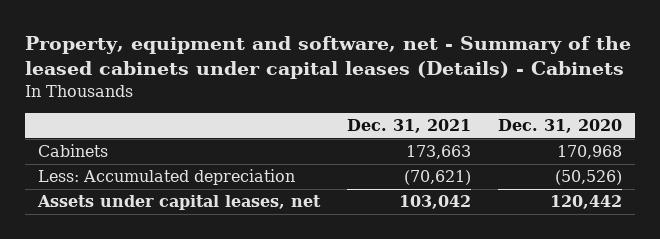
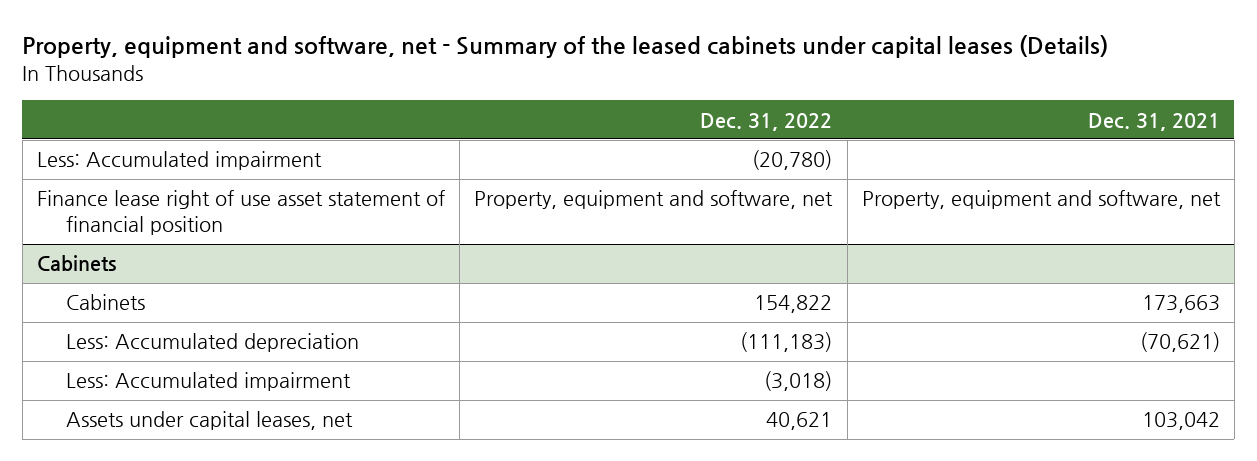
[25,36,632,79] Property, equipment and software, net - Summary of the leased cabinets under capital leases (Details) - Cabinets -> [22,35,1109,59] Property, equipment and software, net - Summary of the leased cabinets under capital leases (Details)
[497,118,622,133] Dec. 31, 2020 -> none
none -> [700,112,833,131] Dec. 31, 2022
none -> [37,151,323,171] Less: Accumulated impairment
none -> [37,190,446,236] Finance lease right of use asset statement of financial position
none -> [37,255,117,272] Cabinets
none -> [65,372,351,392] Less: Accumulated impairment

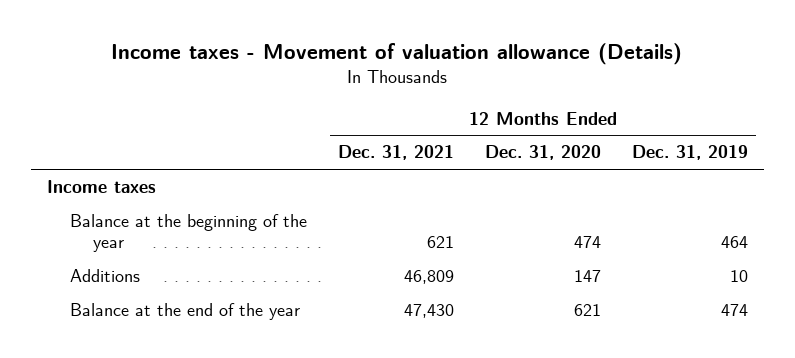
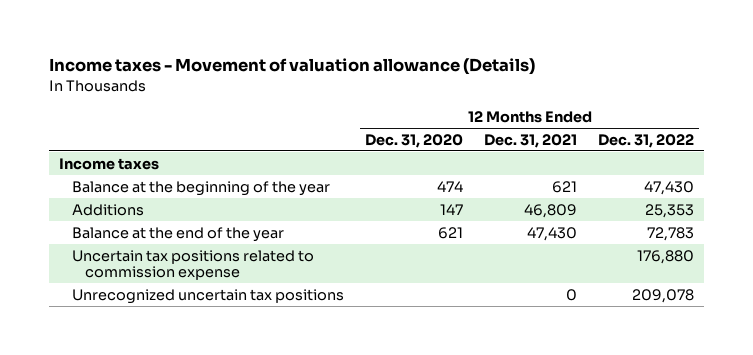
[631,145,748,161] Dec. 31, 2019 -> none
none -> [597,133,694,148] Dec. 31, 2022
none -> [72,249,315,281] Uncertain tax positions related to commission expense
none -> [72,288,345,304] Unrecognized uncertain tax positions

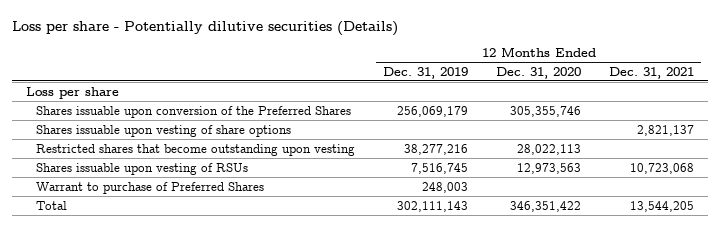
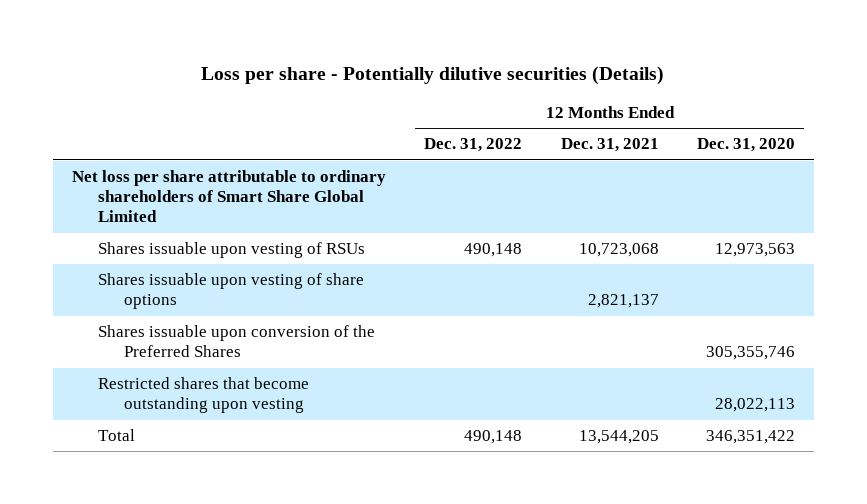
[383,66,469,79] Dec. 31, 2019 -> none
none -> [424,138,523,153] Dec. 31, 2022
[26,86,120,99] Loss per share -> [72,170,387,223] Net loss per share attributable to ordinary shareholders of Smart Share Global Limited
[36,162,249,175] Shares issuable upon vesting of RSUs -> [98,242,366,259] Shares issuable upon vesting of RSUs
[36,105,352,118] Shares issuable upon conversion of the Preferred Shares -> [98,325,376,358] Shares issuable upon conversion of the Preferred Shares
[36,181,265,194] Warrant to purchase of Preferred Shares -> none

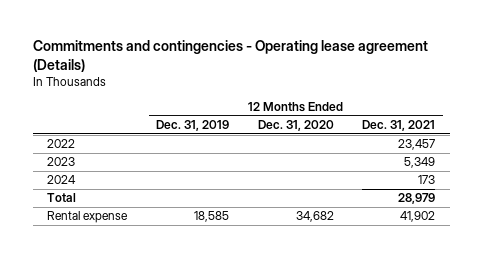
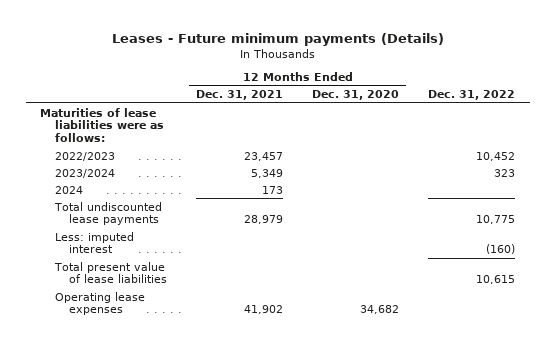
[32,40,428,72] Commitments and contingencies - Operating lease agreement (Details) -> [111,32,444,46] Leases - Future minimum payments (Details)
[155,120,229,132] Dec. 31, 2019 -> none
none -> [428,90,516,101] Dec. 31, 2022
none -> [40,107,164,143] Maturities of lease liabilities were as follows:
[47,139,76,149] 2022 -> [54,151,115,161] 2022/2023
[47,157,76,167] 2023 -> [54,168,115,178] 2023/2024
[47,193,77,203] Total -> [53,201,162,226] Total undiscounted lease payments
none -> [54,231,134,254] Less: imputed interest
none -> [53,261,168,284] Total present value of lease liabilities
[47,211,129,224] Rental expense -> [54,291,145,316] Operating lease expenses

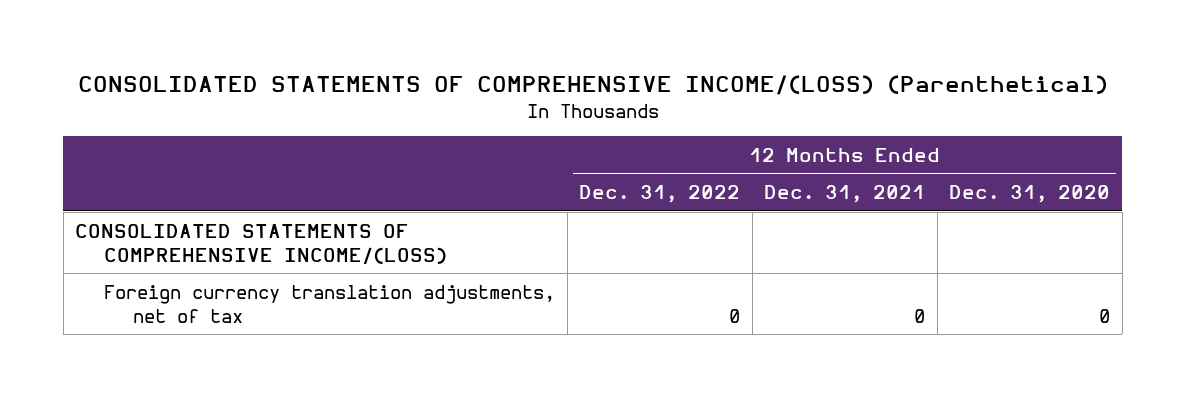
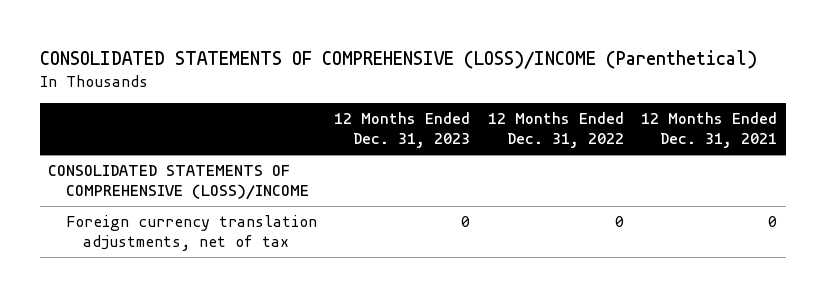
[77,75,1108,96] CONSOLIDATED STATEMENTS OF COMPREHENSIVE INCOME/(LOSS) (Parenthetical) -> [39,49,757,69] CONSOLIDATED STATEMENTS OF COMPREHENSIVE (LOSS)/INCOME (Parenthetical)
[949,185,1111,204] Dec. 31, 2020 -> none
none -> [334,112,471,149] 12 Months Ended Dec. 31, 2023
[75,223,448,264] CONSOLIDATED STATEMENTS OF COMPREHENSIVE INCOME/(LOSS) -> [48,165,309,201] CONSOLIDATED STATEMENTS OF COMPREHENSIVE (LOSS)/INCOME

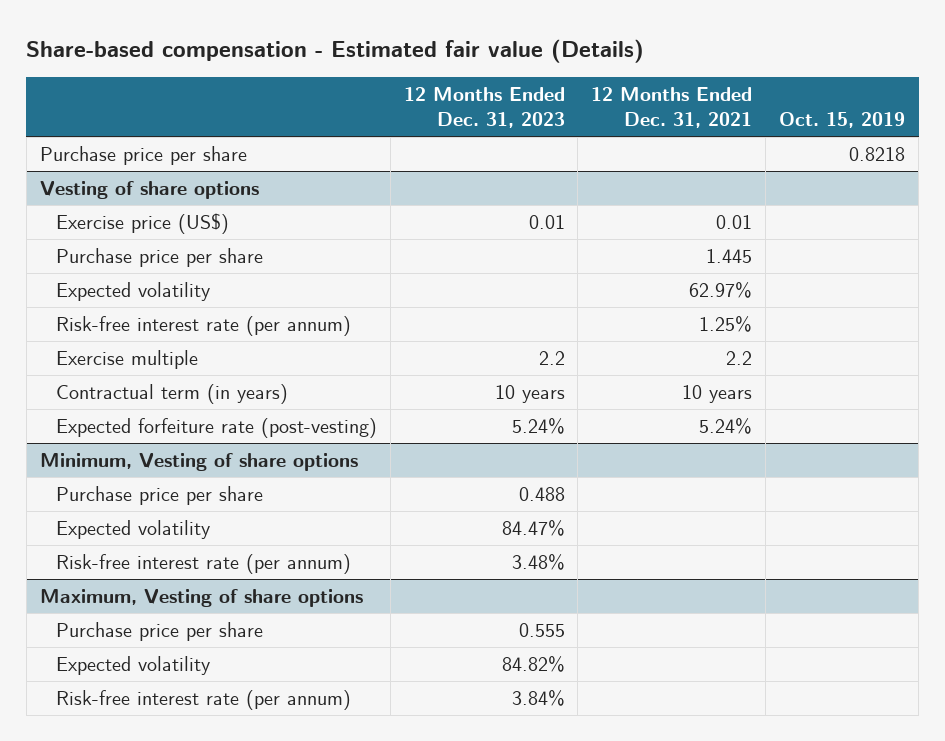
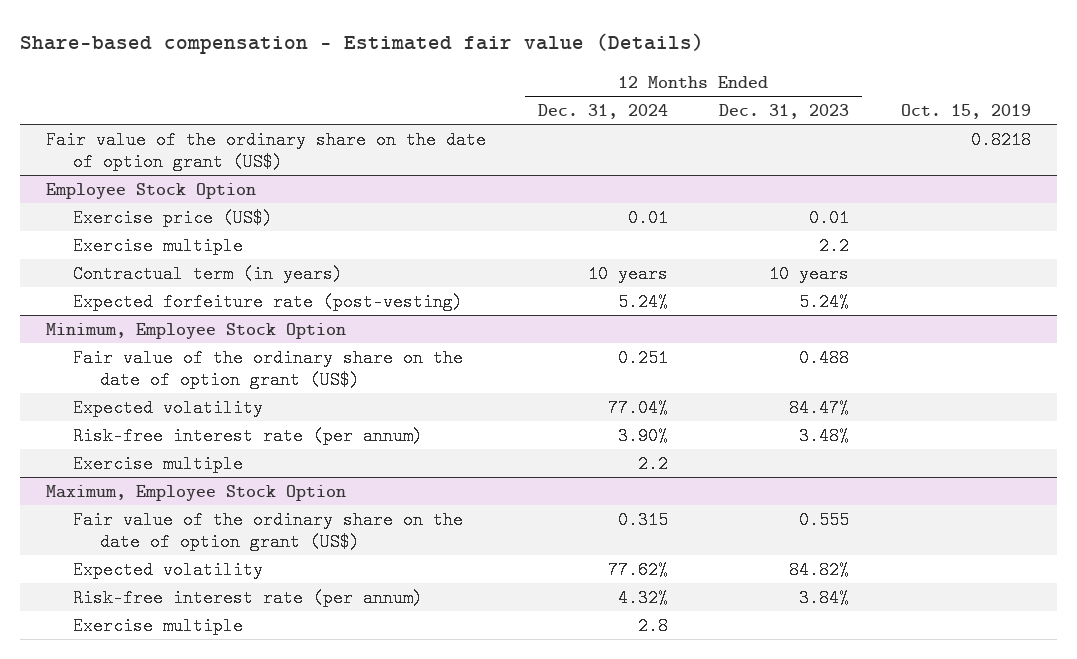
[591,86,753,129] 12 Months Ended Dec. 31, 2021 -> none
none -> [537,104,668,120] Dec. 31, 2024
[39,145,247,165] Purchase price per share -> [45,130,486,171] Fair value of the ordinary share on the date of option grant (US$)
[39,180,259,199] Vesting of share options -> [45,182,256,199] Employee Stock Option
[55,247,263,267] Purchase price per share -> none
[55,281,210,301] Expected volatility -> none
[55,315,351,336] Risk-free interest rate (per annum) -> none
[39,452,358,471] Minimum, Vesting of share options -> none
none -> [45,322,346,339] Minimum, Employee Stock Option
[55,485,263,505] Purchase price per share -> [73,348,464,389] Fair value of the ordinary share on the date of option grant (US$)
[39,588,363,607] Maximum, Vesting of share options -> none
none -> [73,454,244,473] Exercise multiple
none -> [45,484,346,501] Maximum, Employee Stock Option
[55,621,263,641] Purchase price per share -> [73,510,464,551] Fair value of the ordinary share on the date of option grant (US$)
none -> [73,616,244,635] Exercise multiple

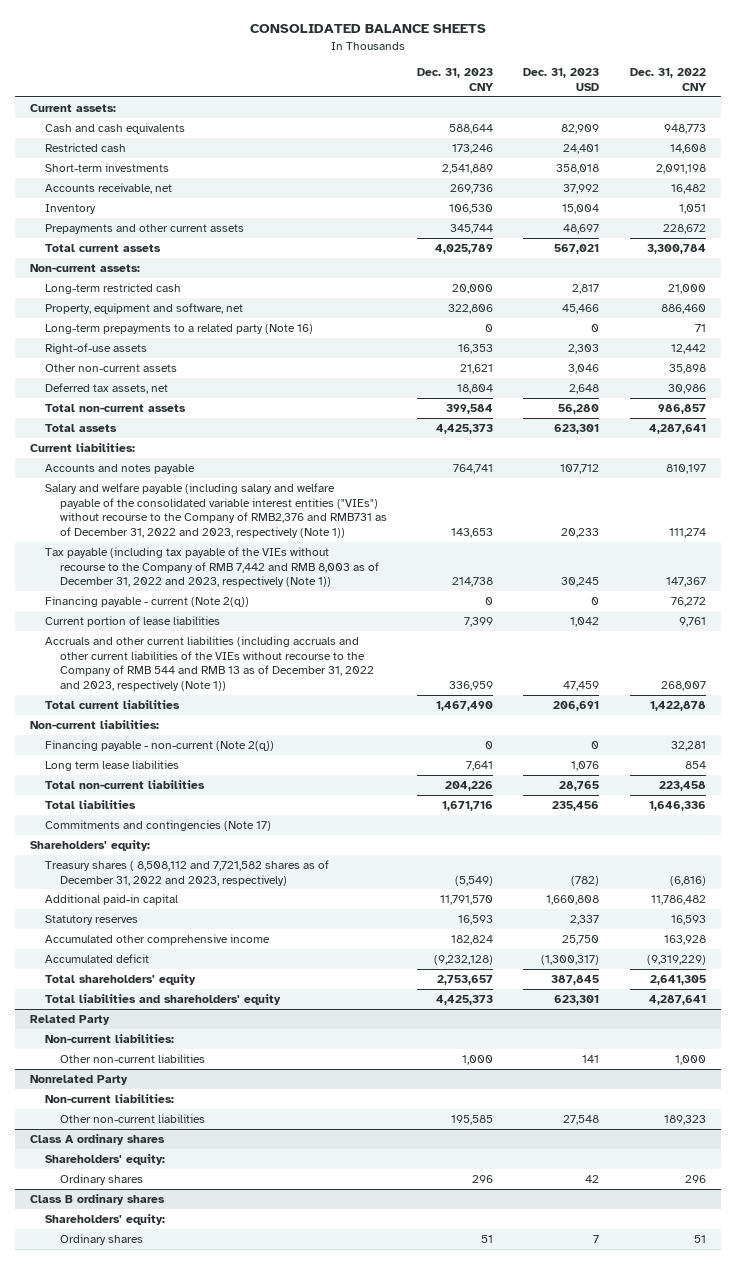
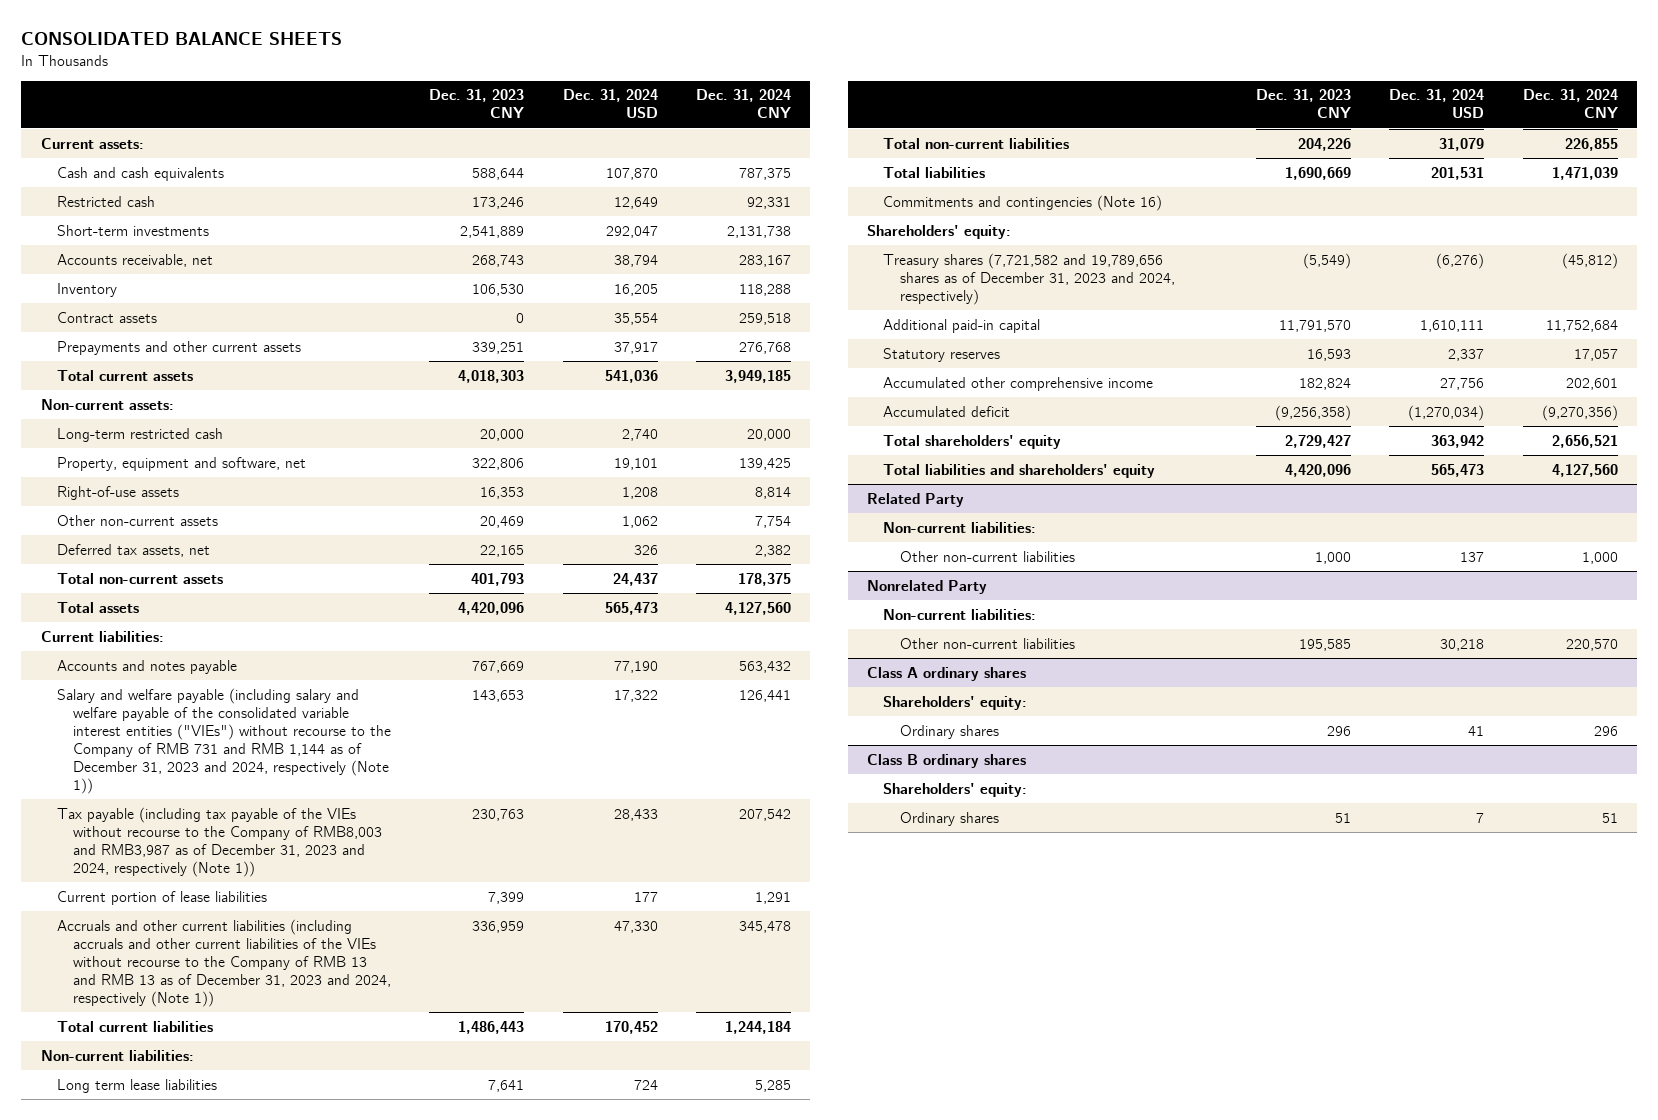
[523,68,600,91] Dec. 31, 2023 USD -> none
[629,68,707,91] Dec. 31, 2022 CNY -> none
none -> [562,89,658,119] Dec. 31, 2024 USD
none -> [695,89,791,119] Dec. 31, 2024 CNY
[450,184,494,195] 269,736 -> [472,254,525,267] 268,743
none -> [56,311,157,323] Contract assets
[450,224,494,235] 345,744 -> [472,341,525,354] 339,251
[435,244,494,255] 4,025,789 -> [458,369,525,383] 4,018,303
[44,324,313,335] Long-term prepayments to a related party (Note 16) -> none
[460,364,494,375] 21,621 -> [480,515,525,528] 20,469
[457,384,494,395] 18,804 -> [480,544,525,557] 22,165
[446,404,494,415] 399,584 -> [471,572,525,586] 401,793
[436,424,494,435] 4,425,373 -> [458,601,525,615] 4,420,096
[44,596,249,608] Financing payable - current (Note 2(q)) -> none
[453,464,494,475] 764,741 -> [472,660,525,673] 767,669
[44,483,387,538] Salary and welfare payable (including salary and welfare payable of the consolidated variable interest entities ("VIEs") without recourse to the Company of RMB2,376 and RMB731 as of December 31, 2022 and 2023, respectively (Note 1)) -> [56,687,391,795] Salary and welfare payable (including salary and welfare payable of the consolidated variable interest entities ("VIEs") without recourse to the Company of RMB 731 and RMB 1,144 as of December 31, 2023 and 2024, respectively (Note 1))
[44,547,379,588] Tax payable (including tax payable of the VIEs without recourse to the Company of RMB 7,442 and RMB 8,003 as of December 31, 2022 and 2023, respectively (Note 1)) -> [56,806,382,877] Tax payable (including tax payable of the VIEs without recourse to the Company of RMB8,003 and RMB3,987 as of December 31, 2023 and 2024, respectively (Note 1))
[452,577,494,588] 214,738 -> [472,808,525,821] 230,763
[44,636,374,691] Accruals and other current liabilities (including accruals and other current liabilities of the VIEs without recourse to the Company of RMB 544 and RMB 13 as of December 31, 2022 and 2023, respectively (Note 1)) -> [56,918,391,1008] Accruals and other current liabilities (including accruals and other current liabilities of the VIEs without recourse to the Company of RMB 13 and RMB 13 as of December 31, 2023 and 2024, respectively (Note 1))
[436,701,494,712] 1,467,490 -> [458,1020,525,1034] 1,486,443
[44,740,274,752] Financing payable - non-current (Note 2(q)) -> none
[442,801,494,812] 1,671,716 -> [1284,166,1351,180] 1,690,669
[44,820,271,832] Commitments and contingencies (Note 17) -> [883,194,1163,211] Commitments and contingencies (Note 16)
[44,860,329,886] Treasury shares ( 8,508,112 and 7,721,582 shares as of December 31, 2022 and 2023, respectively) -> [883,252,1175,305] Treasury shares (7,721,582 and 19,789,656 shares as of December 31, 2023 and 2024, respectively)
[434,955,494,966] (9,232,128) -> [1274,404,1351,421] (9,256,358)
[437,975,494,986] 2,753,657 -> [1284,434,1351,448] 2,729,427
[436,995,494,1006] 4,425,373 -> [1284,463,1351,477] 4,420,096

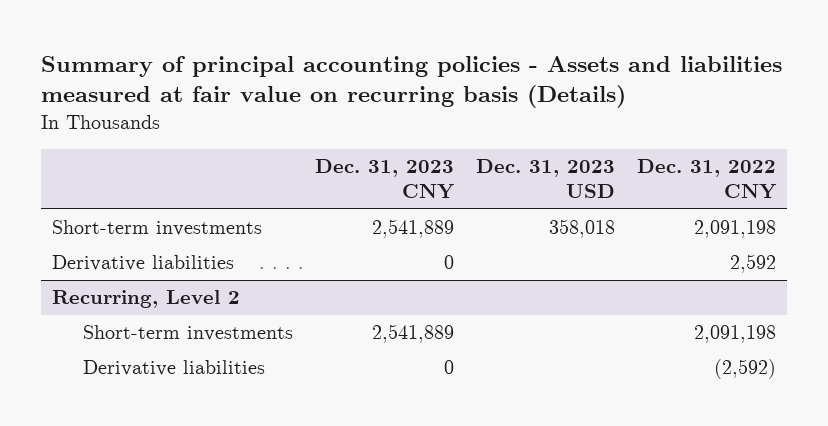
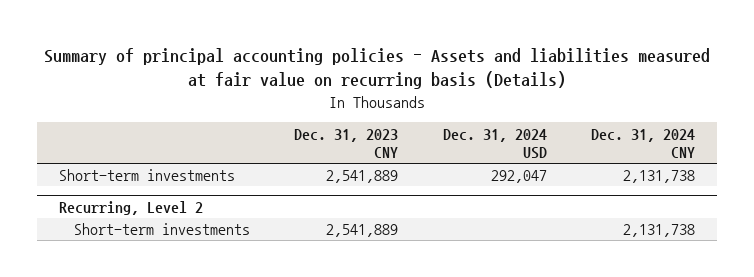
[476,158,616,199] Dec. 31, 2023 USD -> none
[636,158,776,200] Dec. 31, 2022 CNY -> none
none -> [442,128,547,160] Dec. 31, 2024 USD
none -> [591,128,696,159] Dec. 31, 2024 CNY
[52,255,235,272] Derivative liabilities -> none
[83,360,266,377] Derivative liabilities -> none

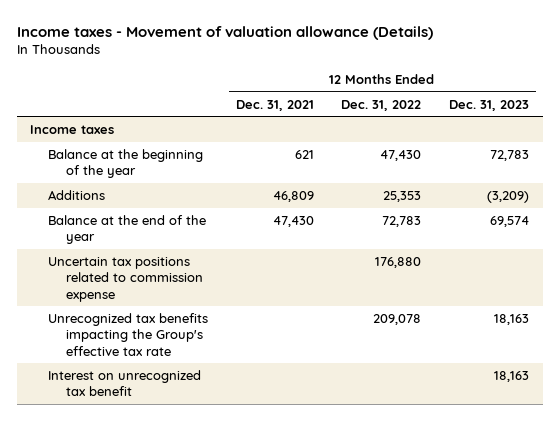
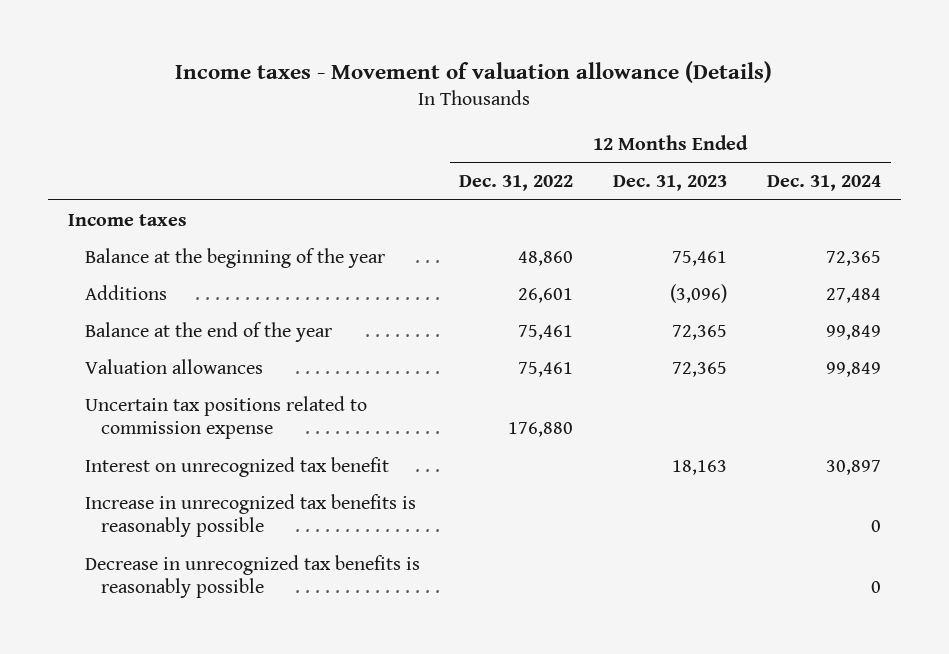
[235,99,314,111] Dec. 31, 2021 -> none
none -> [766,175,881,192] Dec. 31, 2024
[380,149,422,161] 47,430 -> [518,250,574,266] 48,860
[490,149,530,161] 72,783 -> [672,250,728,266] 75,461
[383,190,422,202] 25,353 -> [518,287,574,303] 26,601
[487,190,530,203] (3,209) -> [670,283,728,303] (3,096)
[382,215,422,227] 72,783 -> [518,324,574,340] 75,461
[490,215,530,227] 69,574 -> [672,324,728,340] 72,365
none -> [84,358,263,374] Valuation allowances
[48,312,209,356] Unrecognized tax benefits impacting the Group's effective tax rate -> none
none -> [84,493,416,538] Increase in unrecognized tax benefits is reasonably possible
none -> [84,554,420,599] Decrease in unrecognized tax benefits is reasonably possible

